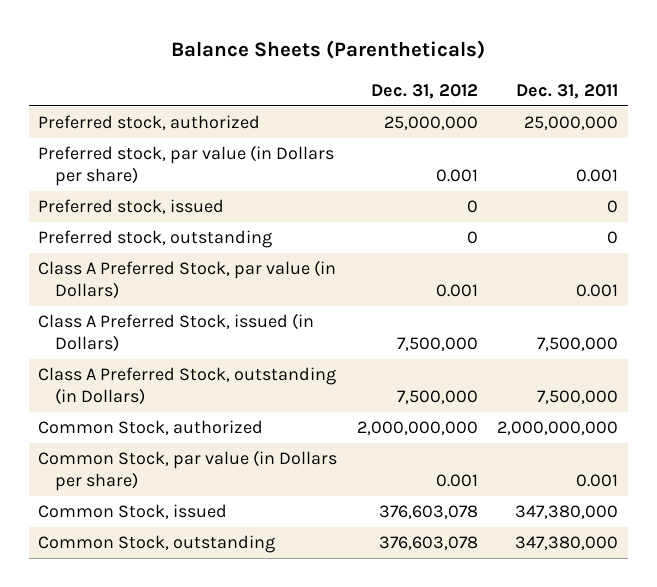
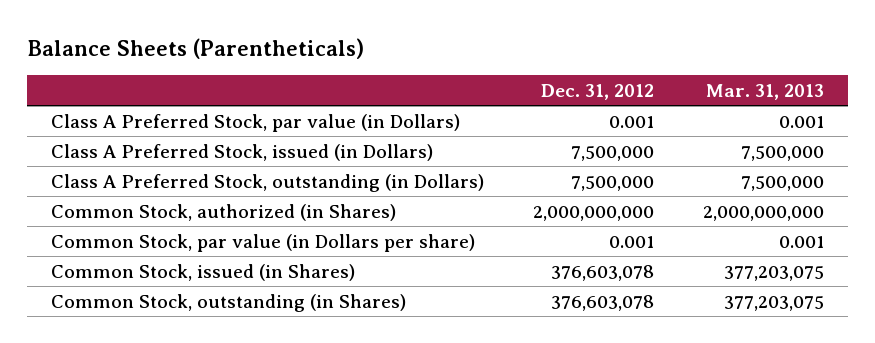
[516,83,619,99] Dec. 31, 2011 -> none
none -> [705,83,824,100] Mar. 31, 2013
[38,115,261,131] Preferred stock, authorized -> none
[38,145,335,186] Preferred stock, par value (in Dollars per share) -> none
[38,199,225,215] Preferred stock, issued -> none
[38,230,273,249] Preferred stock, outstanding -> none
[38,420,264,436] Common Stock, authorized -> [50,203,396,221] Common Stock, authorized (in Shares)
[38,504,228,520] Common Stock, issued -> [50,263,355,281] Common Stock, issued (in Shares)
[38,535,276,554] Common Stock, outstanding -> [50,293,406,312] Common Stock, outstanding (in Shares)

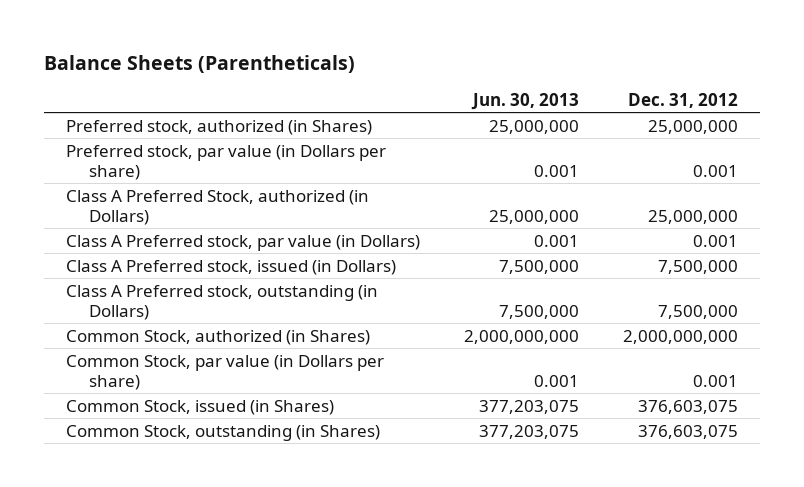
[705,83,824,100] Mar. 31, 2013 -> none
none -> [470,92,579,110] Jun. 30, 2013
none -> [65,119,372,135] Preferred stock, authorized (in Shares)
none -> [65,144,386,180] Preferred stock, par value (in Dollars per share)
none -> [65,189,369,225] Class A Preferred Stock, authorized (in Dollars)
[50,113,460,132] Class A Preferred Stock, par value (in Dollars) -> [65,234,420,251] Class A Preferred stock, par value (in Dollars)
[50,143,433,161] Class A Preferred Stock, issued (in Dollars) -> [65,259,396,275] Class A Preferred stock, issued (in Dollars)
[50,173,484,192] Class A Preferred Stock, outstanding (in Dollars) -> [65,284,378,320] Class A Preferred stock, outstanding (in Dollars)
[550,264,654,281] 376,603,078 -> [638,399,739,414] 376,603,075
[550,294,654,311] 376,603,078 -> [638,424,739,439] 376,603,075

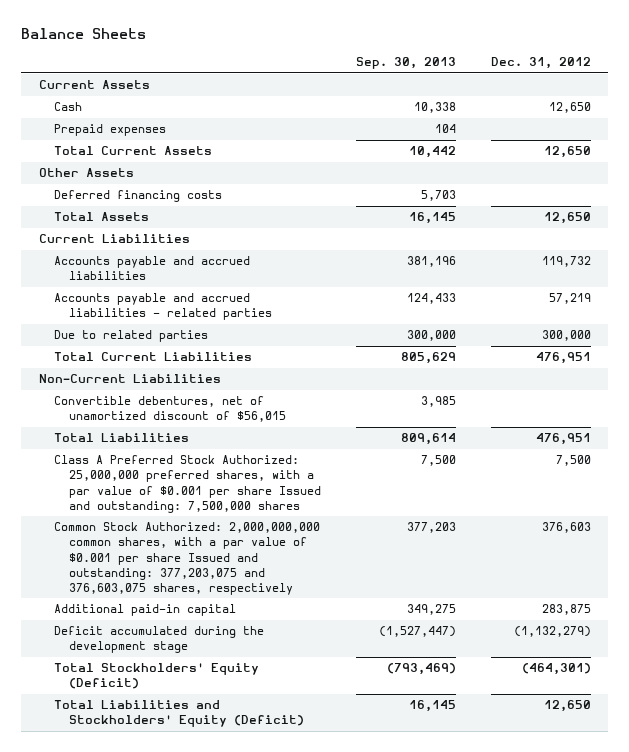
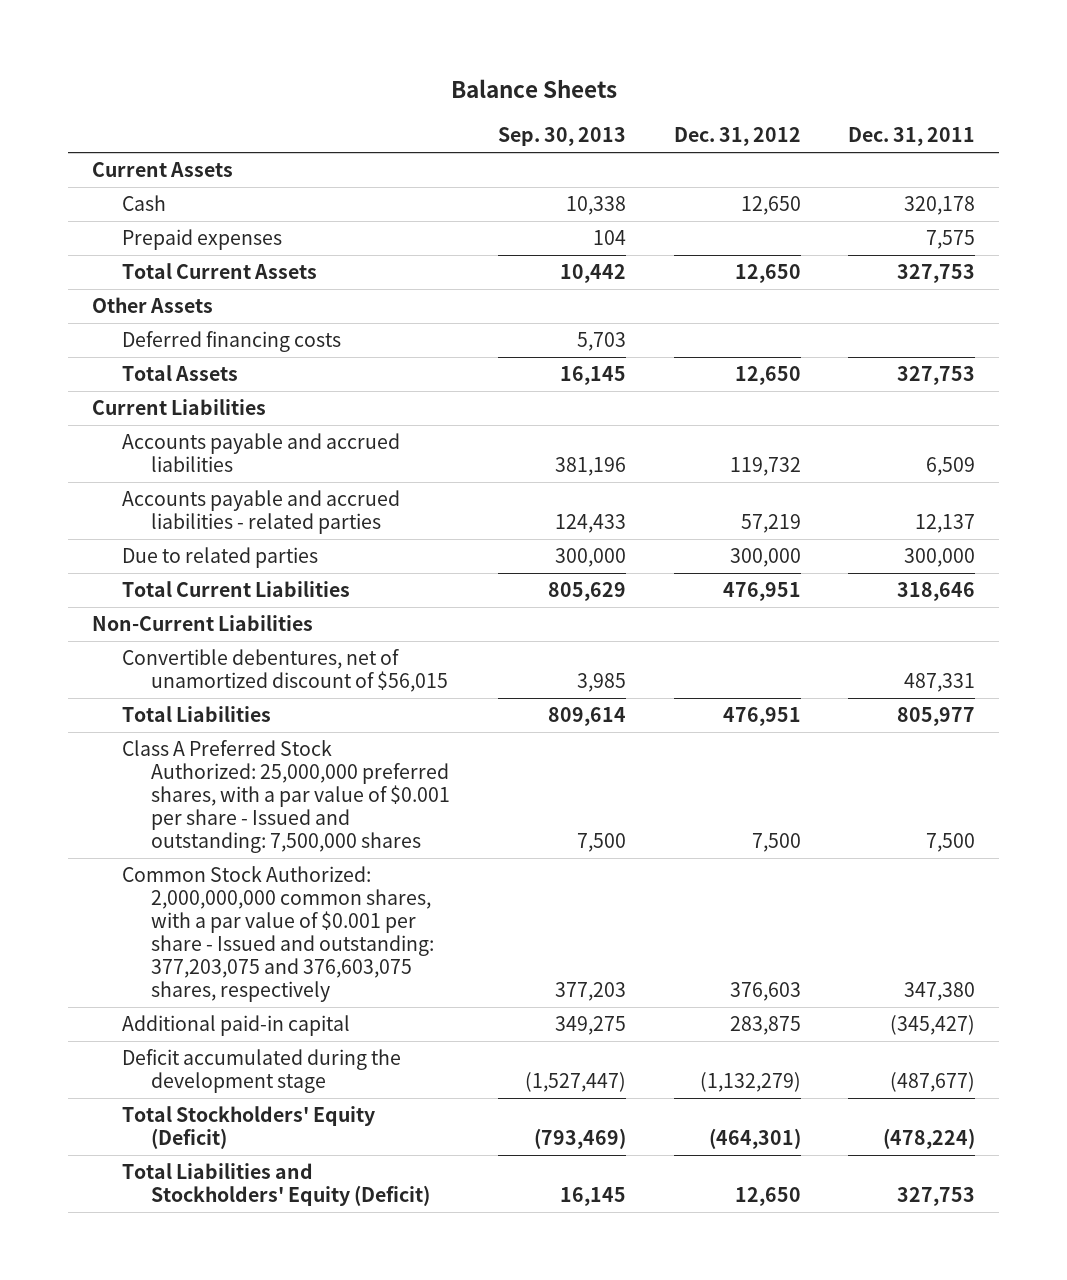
none -> [848,127,976,147] Dec. 31, 2011
[53,455,322,513] Class A Preferred Stock Authorized: 25,000,000 preferred shares, with a par value of $0.001 per share Issued and outstanding: 7,500,000 shares -> [121,740,451,854] Class A Preferred Stock Authorized: 25,000,000 preferred shares, with a par value of $0.001 per share - Issued and outstanding: 7,500,000 shares
[53,522,320,595] Common Stock Authorized: 2,000,000,000 common shares, with a par value of $0.001 per share Issued and outstanding: 377,203,075 and 376,603,075 shares, respectively -> [121,866,435,1003] Common Stock Authorized: 2,000,000,000 common shares, with a par value of $0.001 per share - Issued and outstanding: 377,203,075 and 376,603,075 shares, respectively

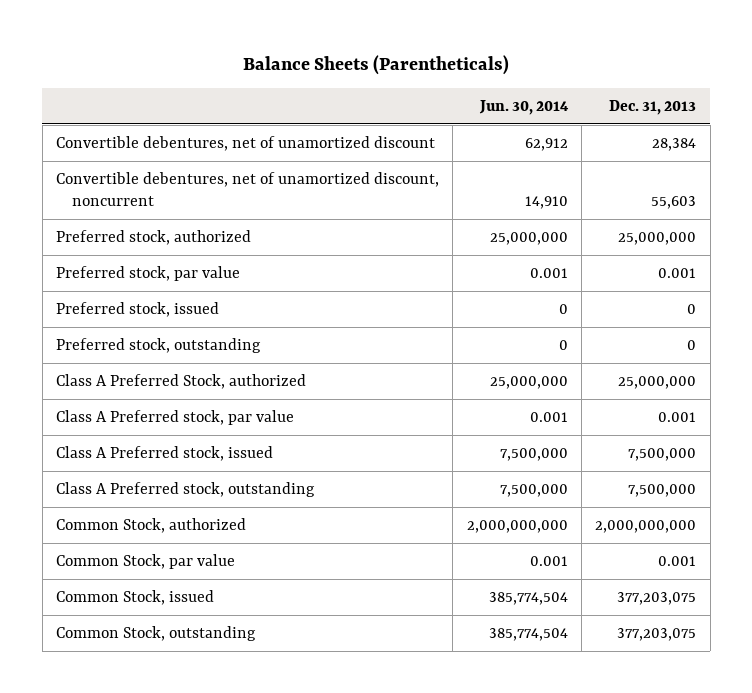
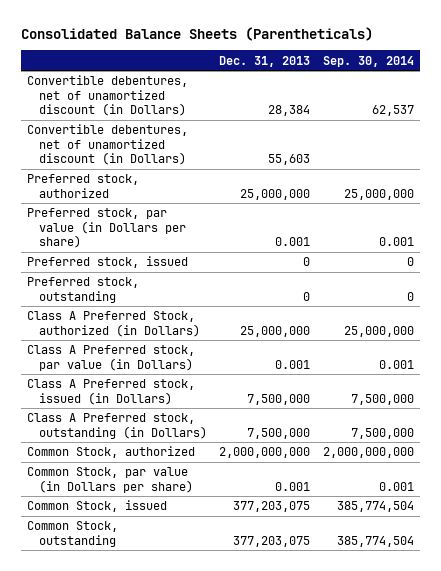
[243,55,510,76] Balance Sheets (Parentheticals) -> [20,26,373,41] Consolidated Balance Sheets (Parentheticals)
[478,100,569,116] Jun. 30, 2014 -> none
none -> [322,55,414,67] Sep. 30, 2014
[55,135,435,151] Convertible debentures, net of unamortized discount -> [27,75,189,117] Convertible debentures, net of unamortized discount (in Dollars)
[55,171,439,206] Convertible debentures, net of unamortized discount, noncurrent -> [27,124,189,166] Convertible debentures, net of unamortized discount (in Dollars)
[55,265,240,281] Preferred stock, par value -> [27,208,187,249] Preferred stock, par value (in Dollars per share)
[55,373,306,389] Class A Preferred Stock, authorized -> [27,311,201,337] Class A Preferred Stock, authorized (in Dollars)
[55,409,294,425] Class A Preferred stock, par value -> [27,345,196,371] Class A Preferred stock, par value (in Dollars)
[55,445,273,461] Class A Preferred stock, issued -> [27,379,196,405] Class A Preferred stock, issued (in Dollars)
[55,481,315,497] Class A Preferred stock, outstanding -> [27,413,208,439] Class A Preferred stock, outstanding (in Dollars)
[55,553,235,569] Common Stock, par value -> [27,467,194,493] Common Stock, par value (in Dollars per share)

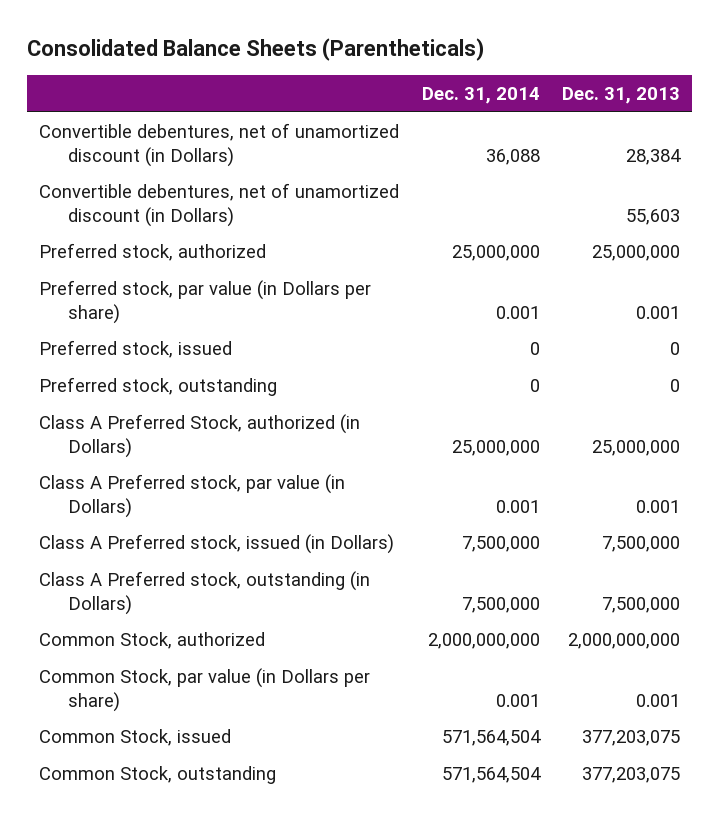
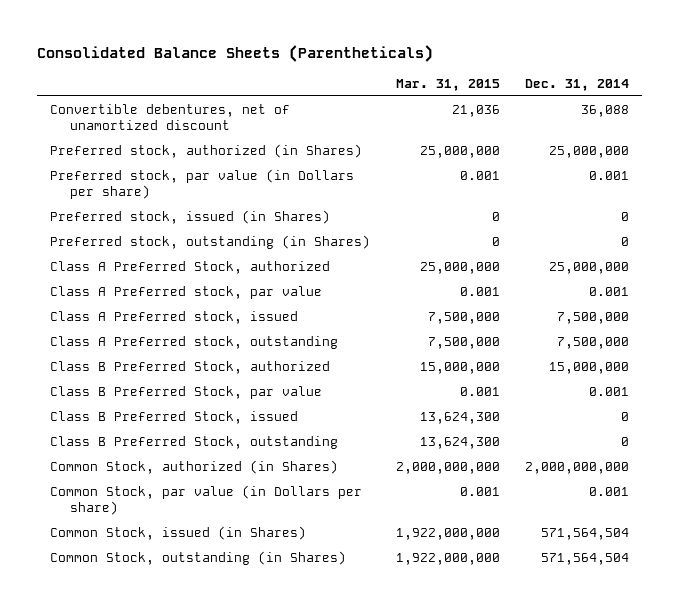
[562,86,681,104] Dec. 31, 2013 -> none
none -> [395,78,500,91] Mar. 31, 2015
[38,183,399,227] Convertible debentures, net of unamortized discount (in Dollars) -> none
[38,123,399,167] Convertible debentures, net of unamortized discount (in Dollars) -> [50,104,291,131] Convertible debentures, net of unamortized discount
[38,243,266,262] Preferred stock, authorized -> [50,144,363,159] Preferred stock, authorized (in Shares)
[38,340,232,359] Preferred stock, issued -> [50,210,331,225] Preferred stock, issued (in Shares)
[38,377,277,397] Preferred stock, outstanding -> [50,235,371,250] Preferred stock, outstanding (in Shares)
[38,414,360,458] Class A Preferred Stock, authorized (in Dollars) -> [50,261,331,275] Class A Preferred Stock, authorized
[38,474,345,518] Class A Preferred stock, par value (in Dollars) -> [50,286,323,300] Class A Preferred stock, par value
[38,534,394,555] Class A Preferred stock, issued (in Dollars) -> [50,311,299,325] Class A Preferred stock, issued
[38,571,370,615] Class A Preferred stock, outstanding (in Dollars) -> [50,336,339,350] Class A Preferred stock, outstanding
none -> [50,361,331,375] Class B Preferred Stock, authorized
none -> [50,386,323,400] Class B Preferred Stock, par value
none -> [50,411,299,425] Class B Preferred Stock, issued
none -> [50,436,339,450] Class B Preferred Stock, outstanding
[38,632,265,650] Common Stock, authorized -> [50,460,339,475] Common Stock, authorized (in Shares)
[38,729,231,747] Common Stock, issued -> [50,526,307,541] Common Stock, issued (in Shares)
[38,766,276,785] Common Stock, outstanding -> [50,551,347,566] Common Stock, outstanding (in Shares)

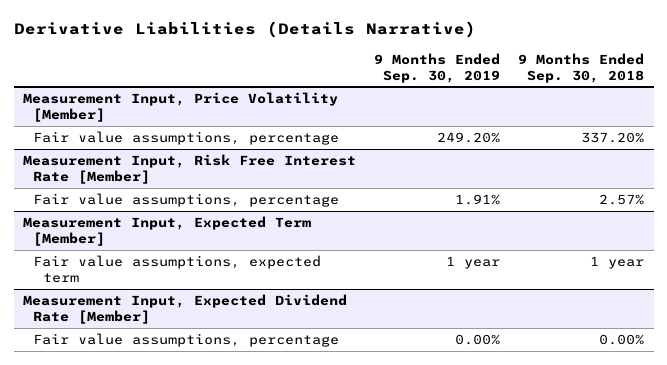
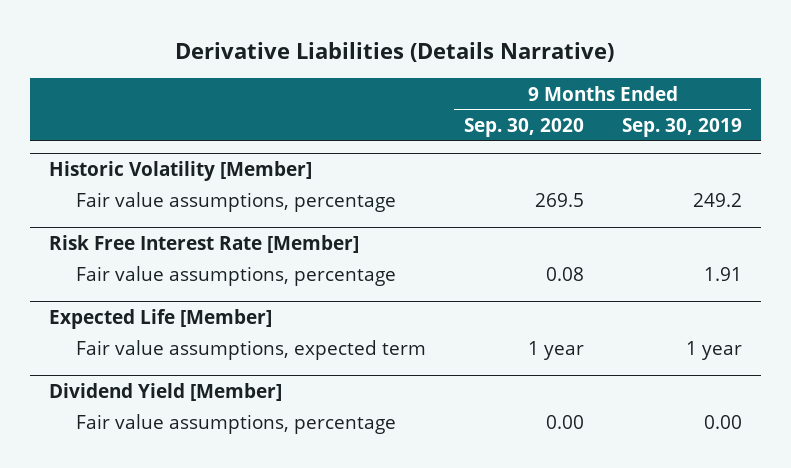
[518,52,645,83] 9 Months Ended Sep. 30, 2018 -> none
none -> [463,118,584,138] Sep. 30, 2020
[23,92,339,122] Measurement Input, Price Volatility [Member] -> [49,161,313,182] Historic Volatility [Member]
[437,132,501,144] 249.20% -> [692,193,742,208] 249.2
[23,154,357,184] Measurement Input, Risk Free Interest Rate [Member] -> [49,235,360,254] Risk Free Interest Rate [Member]
[455,194,501,206] 1.91% -> [703,267,742,282] 1.91
[23,216,312,246] Measurement Input, Expected Term [Member] -> [49,309,273,330] Expected Life [Member]
[23,294,348,324] Measurement Input, Expected Dividend Rate [Member] -> [49,383,283,402] Dividend Yield [Member]
[455,334,501,346] 0.00% -> [703,415,742,430] 0.00

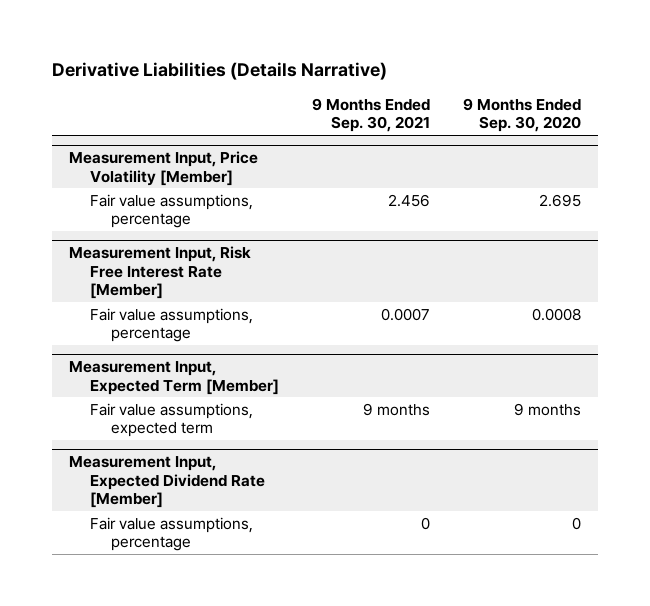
[621,118,742,138] Sep. 30, 2019 -> none
none -> [312,97,431,133] 9 Months Ended Sep. 30, 2021
[49,161,313,182] Historic Volatility [Member] -> [68,151,258,186] Measurement Input, Price Volatility [Member]
[534,193,584,208] 269.5 -> [539,193,582,207] 2.695
[49,235,360,254] Risk Free Interest Rate [Member] -> [68,246,251,299] Measurement Input, Risk Free Interest Rate [Member]
[545,267,584,282] 0.08 -> [532,307,582,321] 0.0008
[49,309,273,330] Expected Life [Member] -> [68,361,279,395] Measurement Input, Expected Term [Member]
[527,341,584,361] 1 year -> [514,402,582,416] 9 months
[49,383,283,402] Dividend Yield [Member] -> [68,456,265,508] Measurement Input, Expected Dividend Rate [Member]
[545,415,584,430] 0.00 -> [572,516,582,530] 0

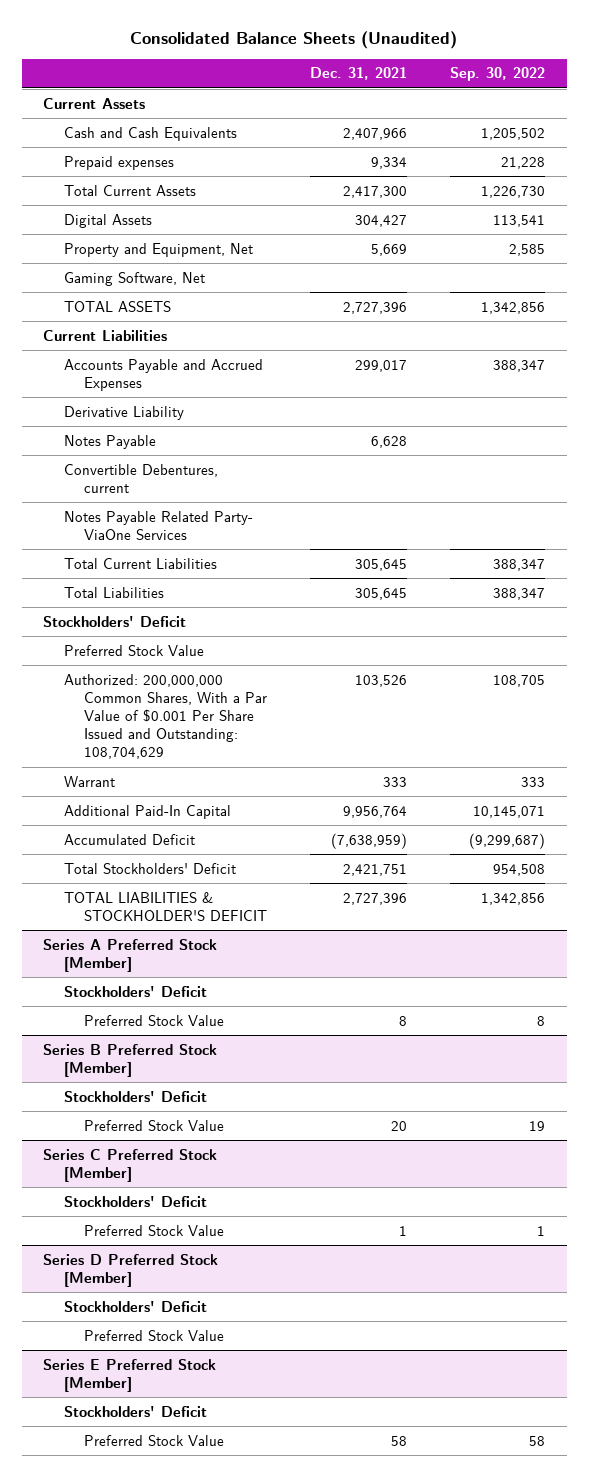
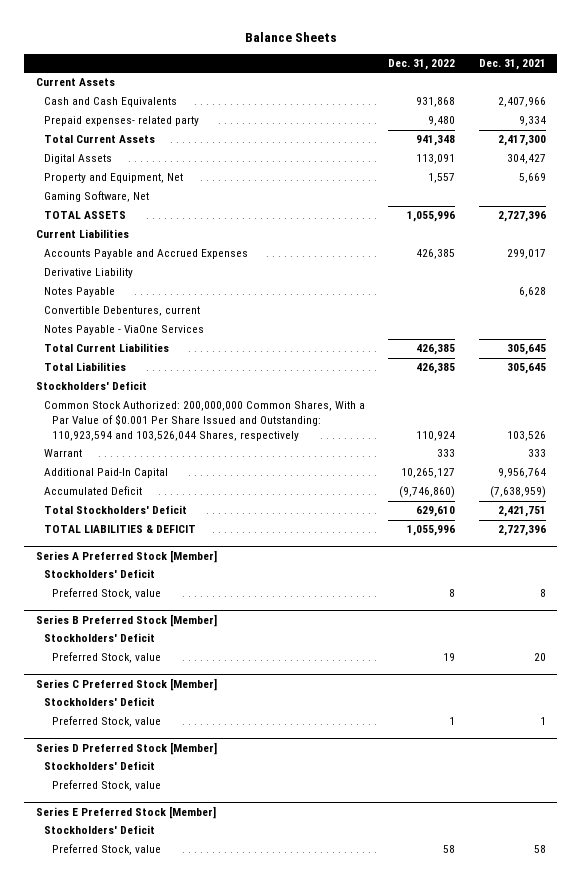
[130,31,458,50] Consolidated Balance Sheets (Unaudited) -> [244,31,337,42] Balance Sheets
[450,67,546,82] Sep. 30, 2022 -> none
none -> [388,59,456,71] Dec. 31, 2022
[63,155,174,170] Prepaid expenses -> [43,116,199,127] Prepaid expenses- related party
[63,510,253,540] Notes Payable Related Party- ViaOne Services -> [43,325,204,336] Notes Payable - ViaOne Services
[63,644,204,656] Preferred Stock Value -> none
[63,673,267,760] Authorized: 200,000,000 Common Shares, With a Par Value of $0.001 Per Share Issued and Outstanding: 108,704,629 -> [43,401,365,442] Common Stock Authorized: 200,000,000 Common Shares, With a Par Value of $0.001 Per Share Issued and Outstanding: 110,923,594 and 103,526,044 Shares, respectively
[63,891,267,921] TOTAL LIABILITIES & STOCKHOLDER'S DEFICIT -> [43,525,196,534] TOTAL LIABILITIES & DEFICIT
[83,1014,224,1026] Preferred Stock Value -> [52,588,162,600] Preferred Stock, value
[83,1119,224,1131] Preferred Stock Value -> [52,652,162,664] Preferred Stock, value
[83,1224,224,1236] Preferred Stock Value -> [52,716,162,728] Preferred Stock, value
[83,1329,224,1341] Preferred Stock Value -> [52,780,162,792] Preferred Stock, value
[83,1434,224,1446] Preferred Stock Value -> [52,844,162,856] Preferred Stock, value

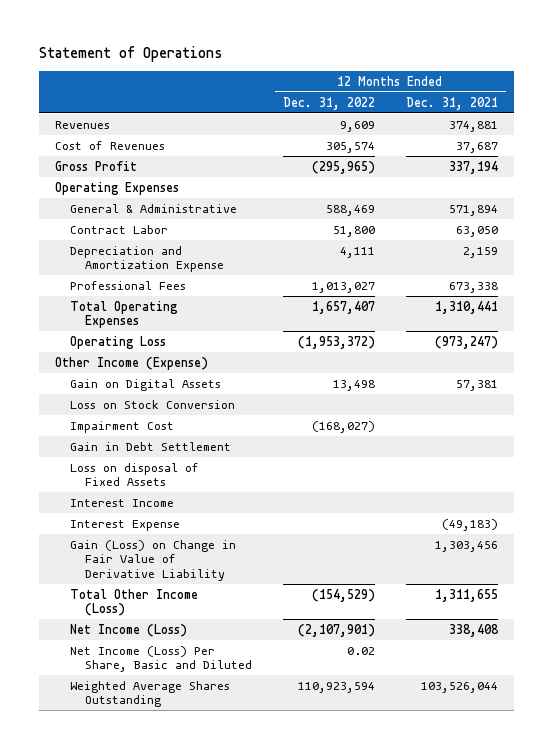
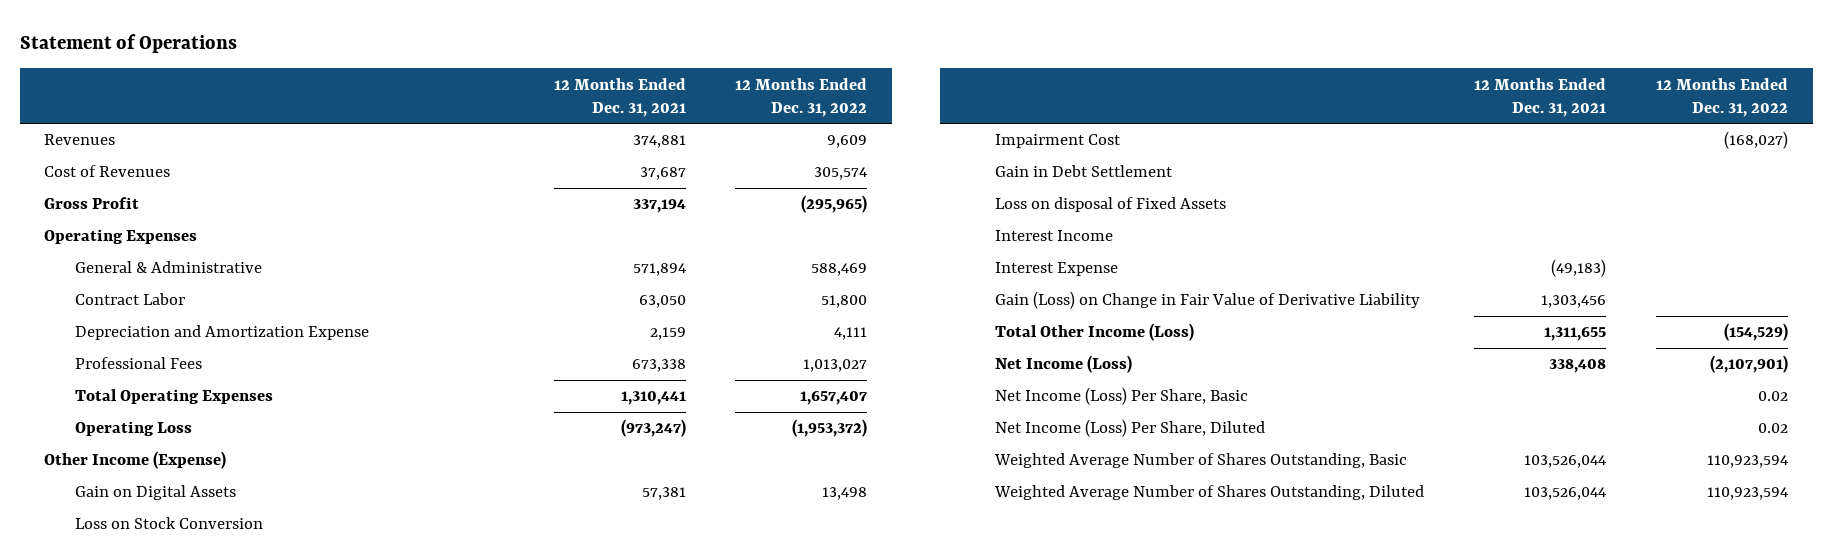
[69,645,252,673] Net Income (Loss) Per Share, Basic and Diluted -> [995,387,1249,406] Net Income (Loss) Per Share, Basic
none -> [995,419,1266,438] Net Income (Loss) Per Share, Diluted
[69,680,230,708] Weighted Average Shares Outstanding -> [994,453,1408,469] Weighted Average Number of Shares Outstanding, Basic
none -> [994,485,1425,501] Weighted Average Number of Shares Outstanding, Diluted

